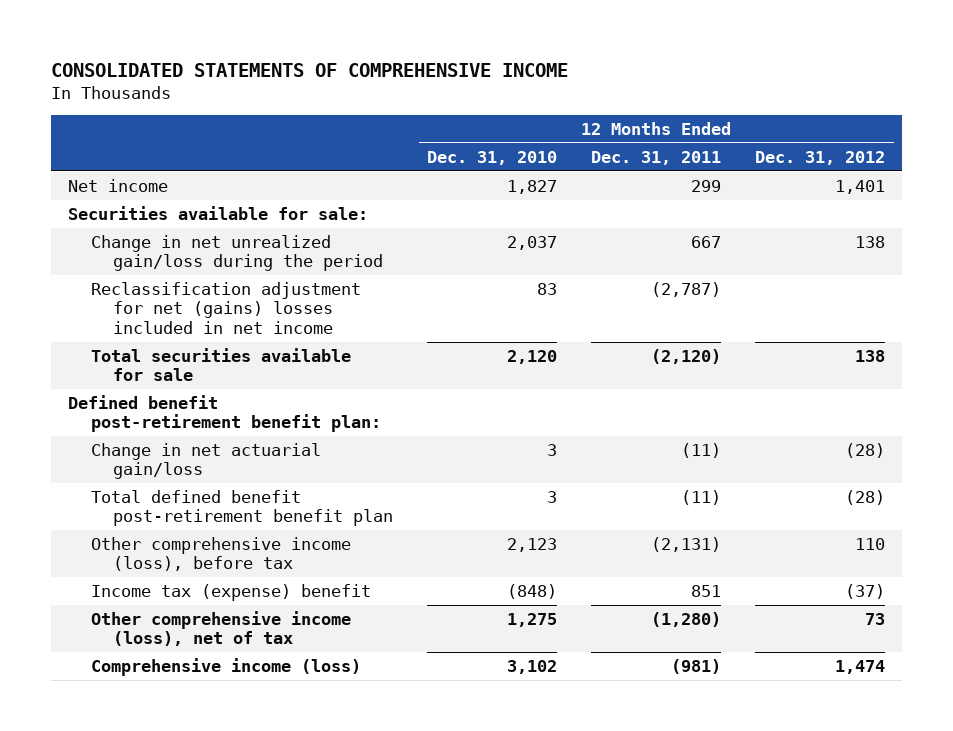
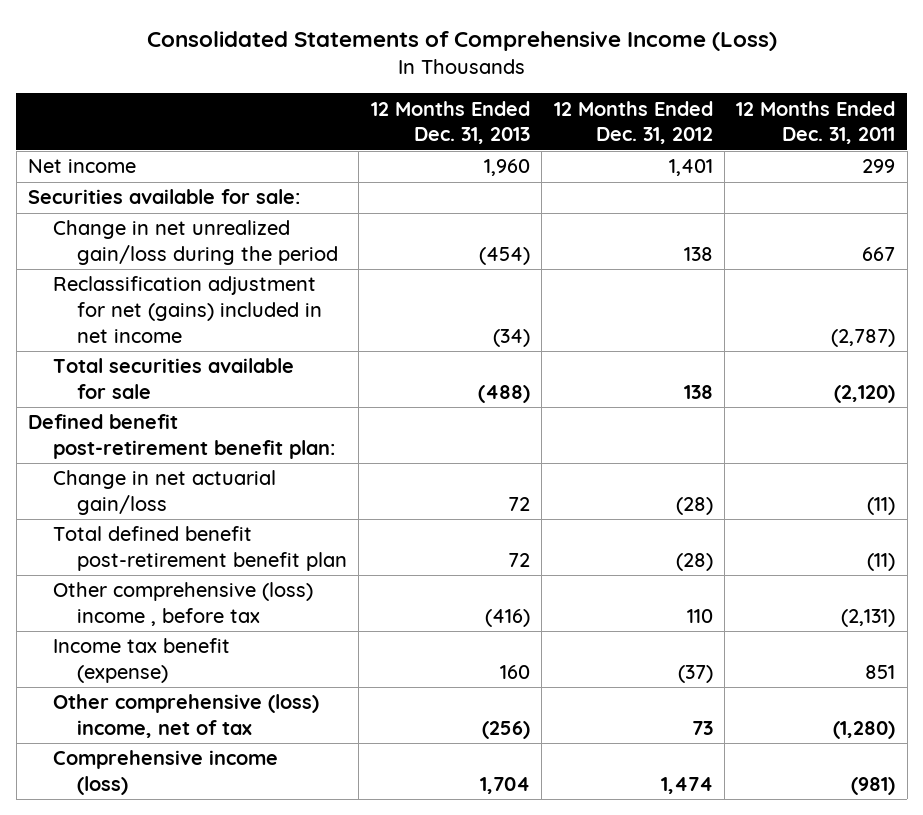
[51,62,569,77] CONSOLIDATED STATEMENTS OF COMPREHENSIVE INCOME -> [146,30,777,51] Consolidated Statements of Comprehensive Income (Loss)
[427,150,558,165] Dec. 31, 2010 -> none
none -> [370,100,530,145] 12 Months Ended Dec. 31, 2013
[90,281,361,335] Reclassification adjustment for net (gains) losses included in net income -> [52,276,323,343] Reclassification adjustment for net (gains) included in net income
[90,536,351,572] Other comprehensive income (loss), before tax -> [52,582,313,626] Other comprehensive (loss) income , before tax
[90,583,371,601] Income tax (expense) benefit -> [52,638,230,683] Income tax benefit (expense)
[90,610,351,647] Other comprehensive income (loss), net of tax -> [52,694,319,738] Other comprehensive (loss) income, net of tax

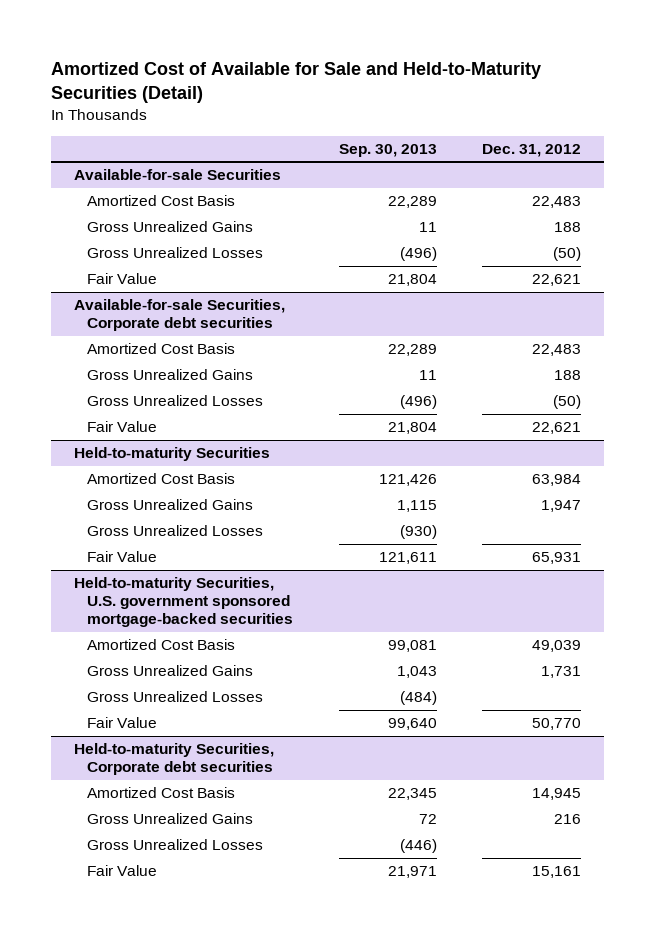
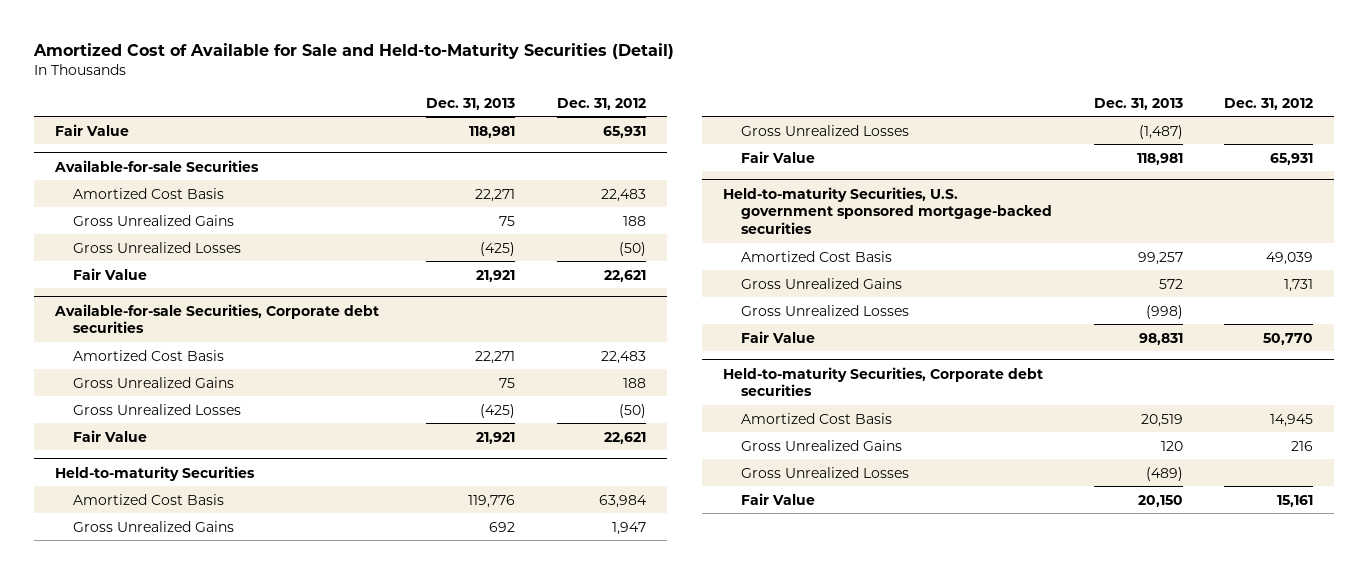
[338,143,437,157] Sep. 30, 2013 -> none
none -> [425,97,515,110] Dec. 31, 2013
none -> [55,123,130,136] Fair Value

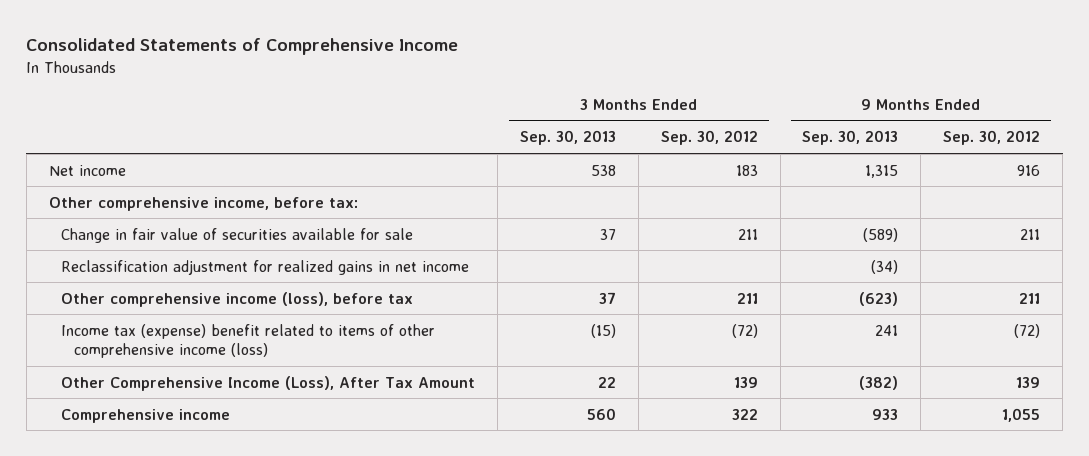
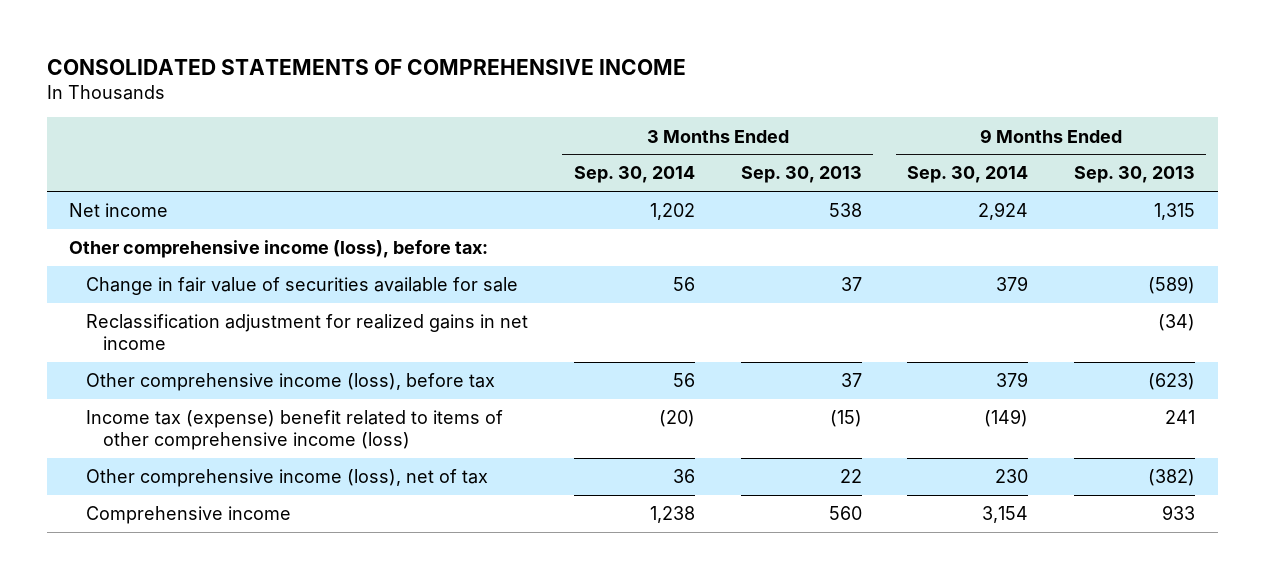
[26,38,459,56] Consolidated Statements of Comprehensive Income -> [46,58,686,75] CONSOLIDATED STATEMENTS OF COMPREHENSIVE INCOME
[660,130,758,146] Sep. 30, 2012 -> none
[943,130,1041,146] Sep. 30, 2012 -> none
none -> [573,166,695,184] Sep. 30, 2014
none -> [907,166,1029,184] Sep. 30, 2014
[48,196,358,211] Other comprehensive income, before tax: -> [69,240,489,259] Other comprehensive income (loss), before tax:
[61,375,476,391] Other Comprehensive Income (Loss), After Tax Amount -> [86,469,489,488] Other comprehensive income (loss), net of tax

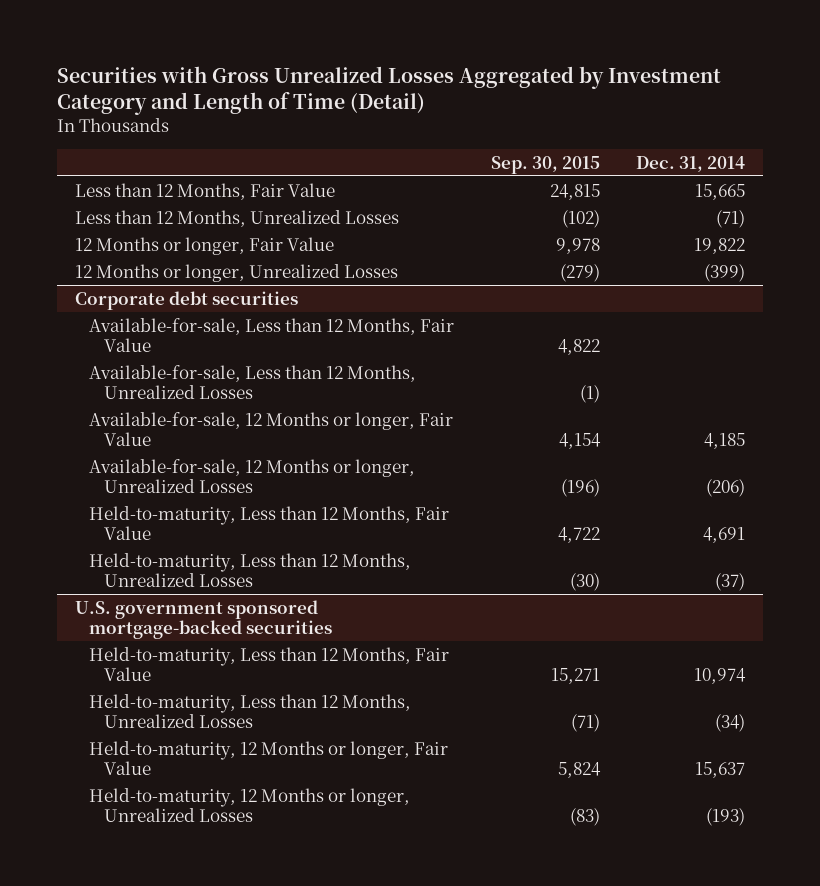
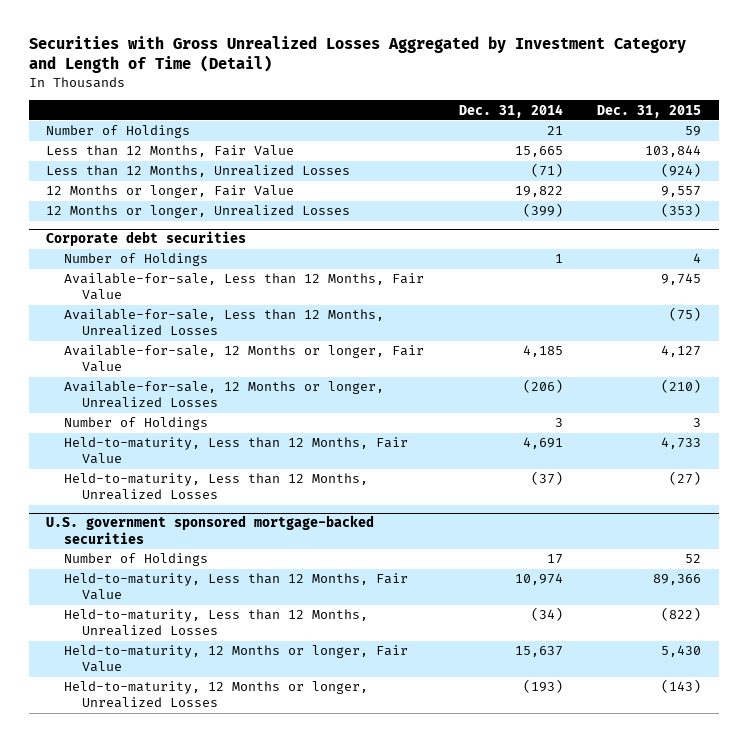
[490,155,600,174] Sep. 30, 2015 -> none
none -> [597,104,702,118] Dec. 31, 2015
none -> [45,125,190,139] Number of Holdings
none -> [63,253,208,267] Number of Holdings
none -> [63,417,208,431] Number of Holdings
none -> [63,553,208,567] Number of Holdings

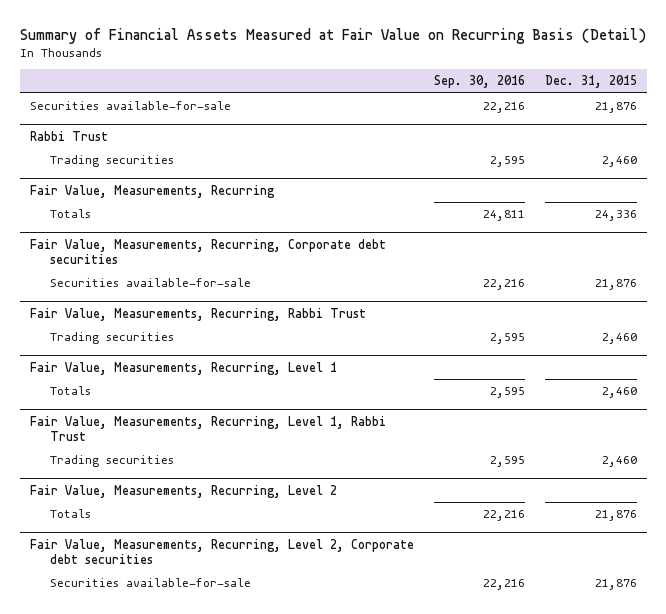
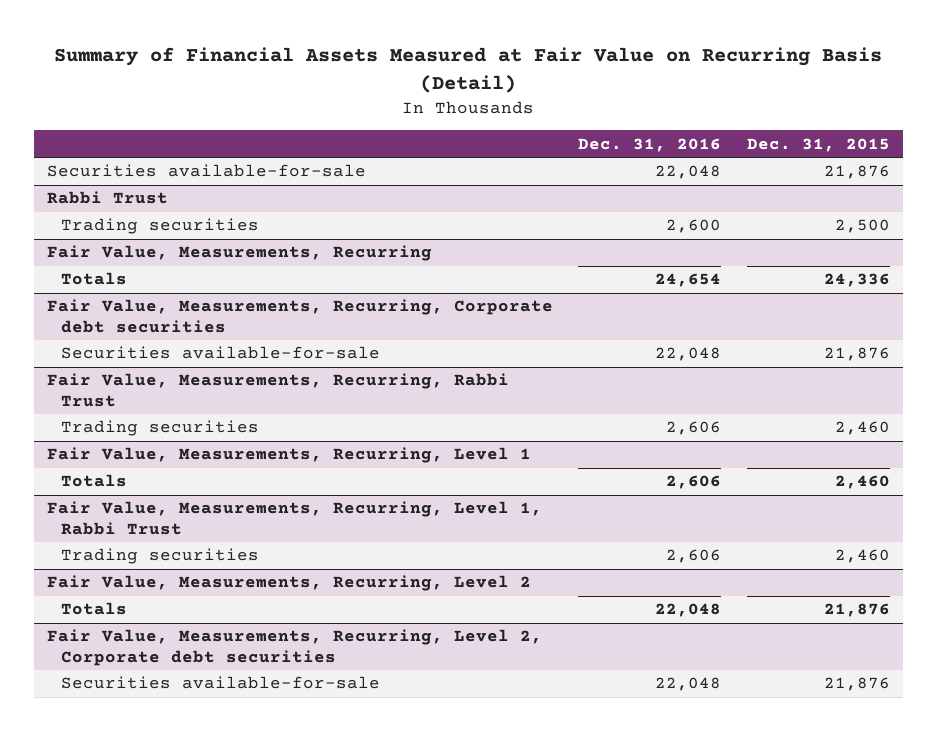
[433,75,525,89] Sep. 30, 2016 -> none
none -> [578,137,722,152] Dec. 31, 2016
[601,156,637,168] 2,460 -> [835,219,891,234] 2,500

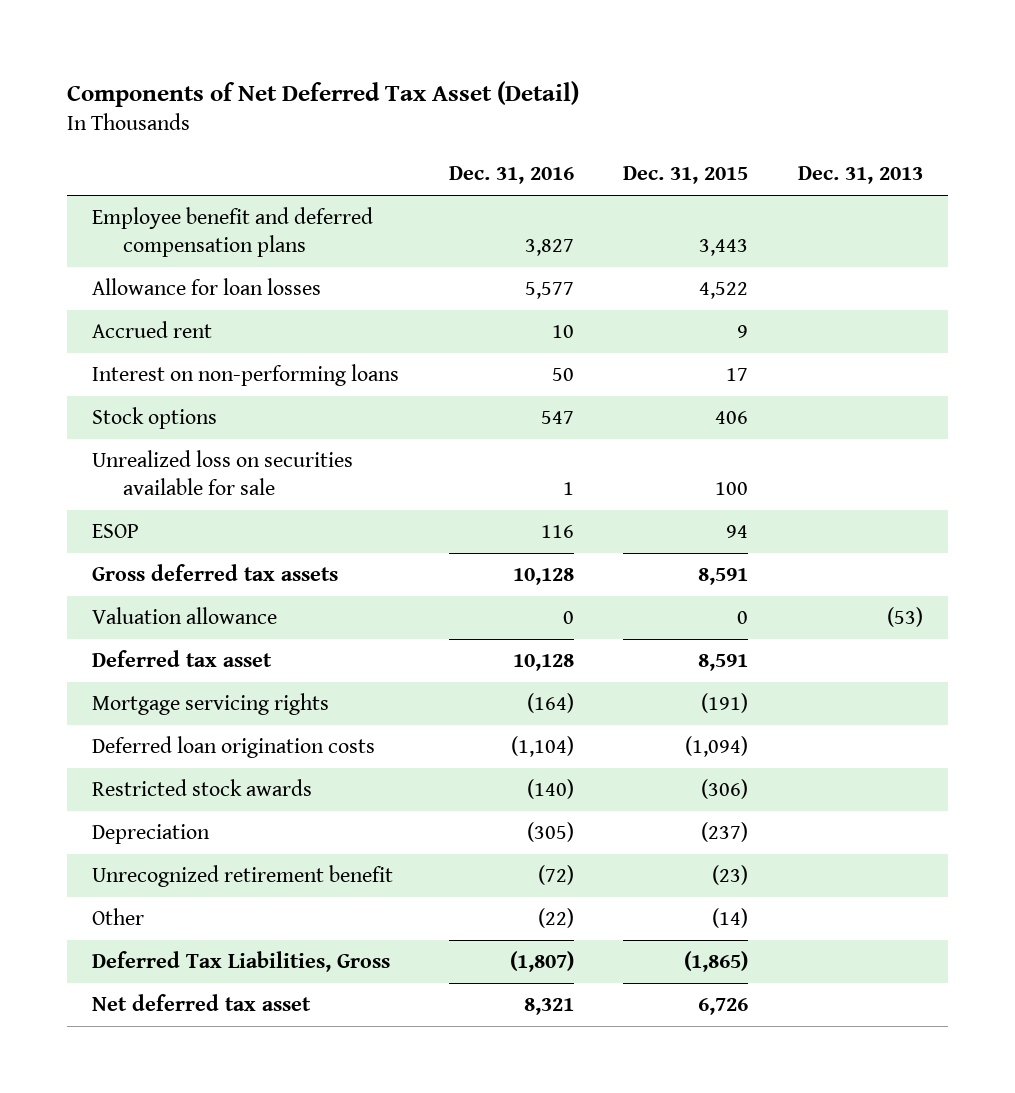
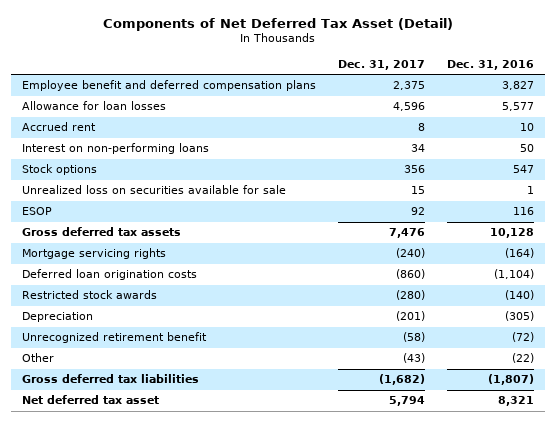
[623,166,749,185] Dec. 31, 2015 -> none
[797,166,923,185] Dec. 31, 2013 -> none
none -> [337,59,425,70] Dec. 31, 2017
[91,607,277,625] Valuation allowance -> none
[91,650,272,668] Deferred tax asset -> none
[91,951,390,973] Deferred Tax Liabilities, Gross -> [21,374,199,384] Gross deferred tax liabilities

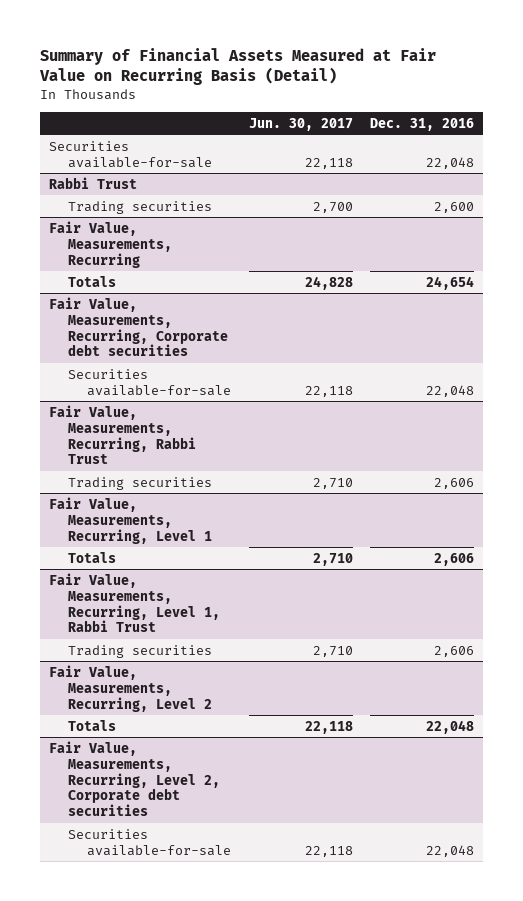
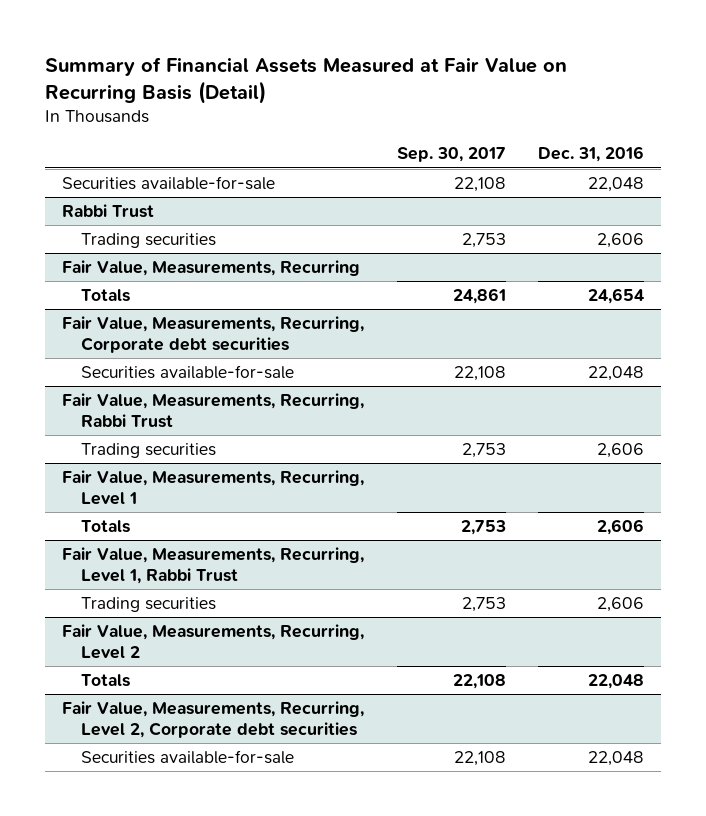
[248,117,353,131] Jun. 30, 2017 -> none
none -> [396,147,506,163] Sep. 30, 2017
[434,201,475,213] 2,600 -> [597,232,645,248] 2,606

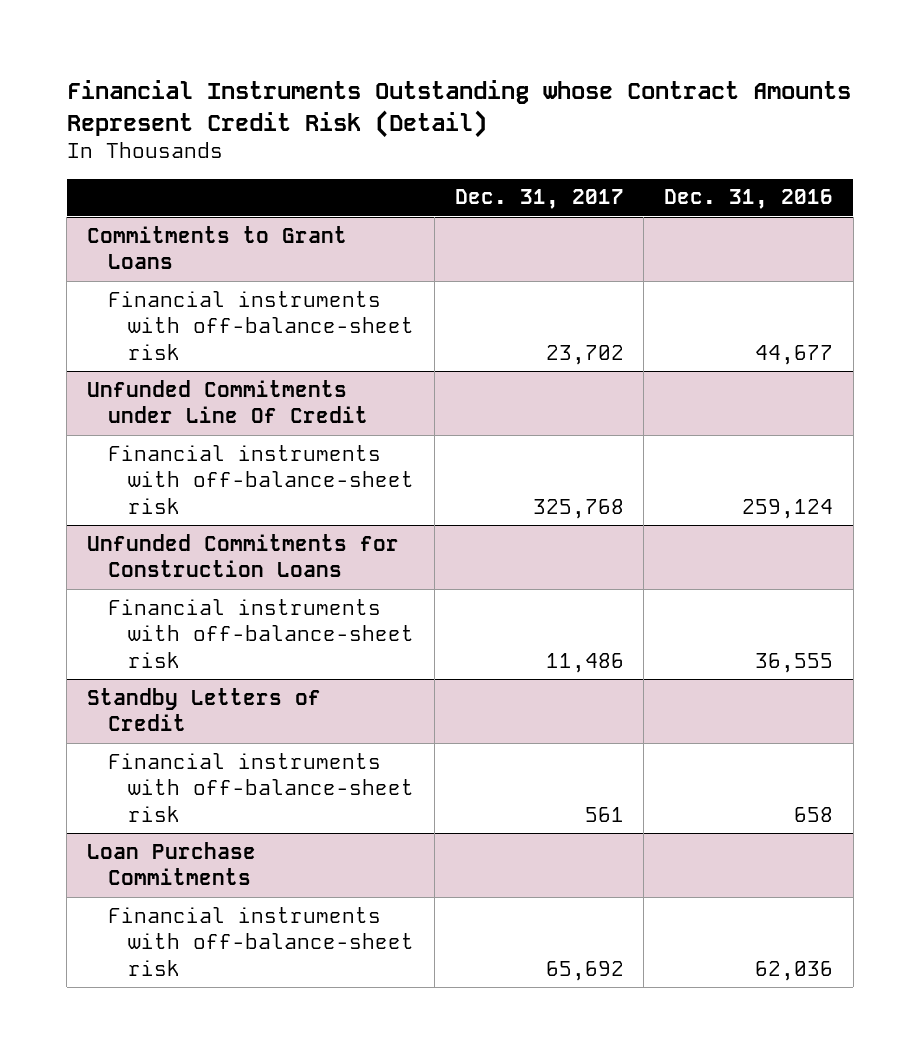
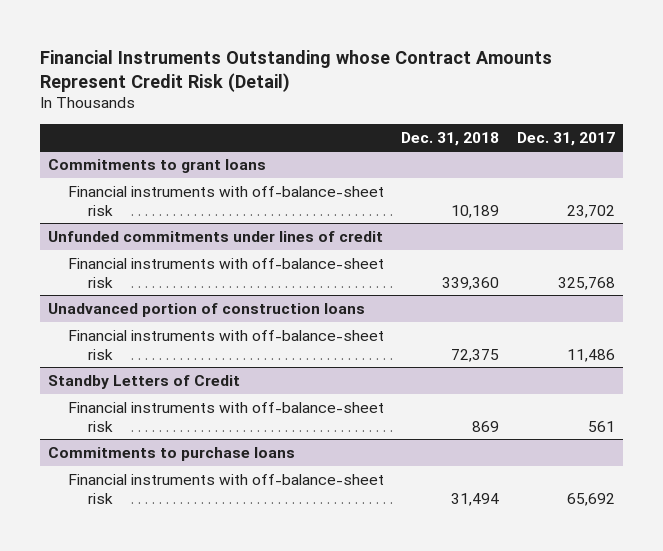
[664,189,834,210] Dec. 31, 2016 -> none
none -> [401,131,500,146] Dec. 31, 2018
[87,225,348,270] Commitments to Grant Loans -> [48,158,267,173] Commitments to grant loans
[87,379,368,424] Unfunded Commitments under Line Of Credit -> [48,230,384,242] Unfunded commitments under lines of credit
[87,533,400,578] Unfunded Commitments for Construction Loans -> [48,302,366,317] Unadvanced portion of construction loans
[87,841,257,886] Loan Purchase Commitments -> [48,446,296,461] Commitments to purchase loans

